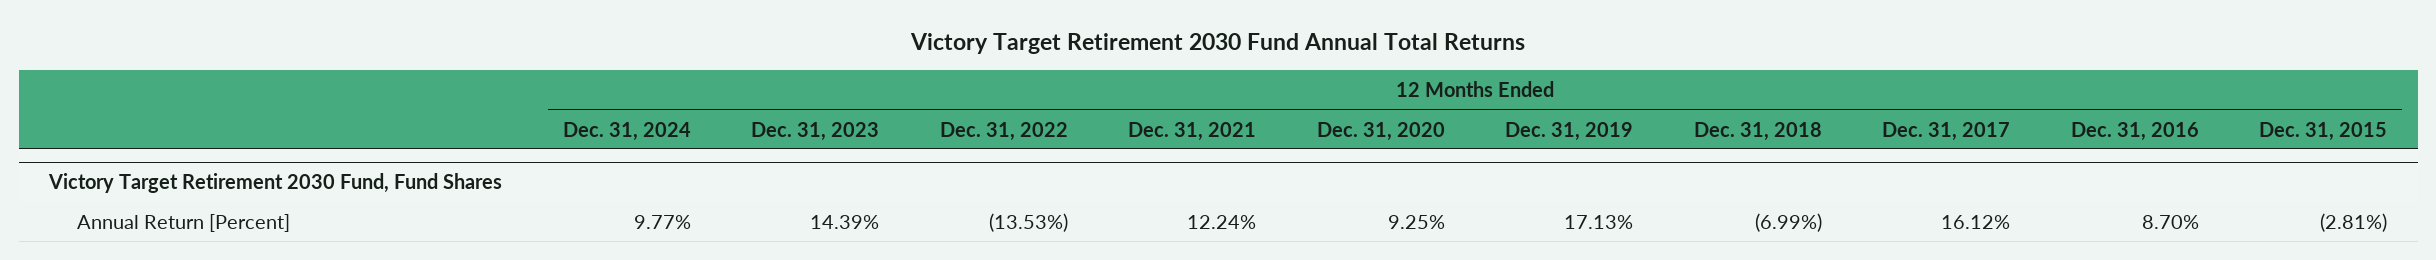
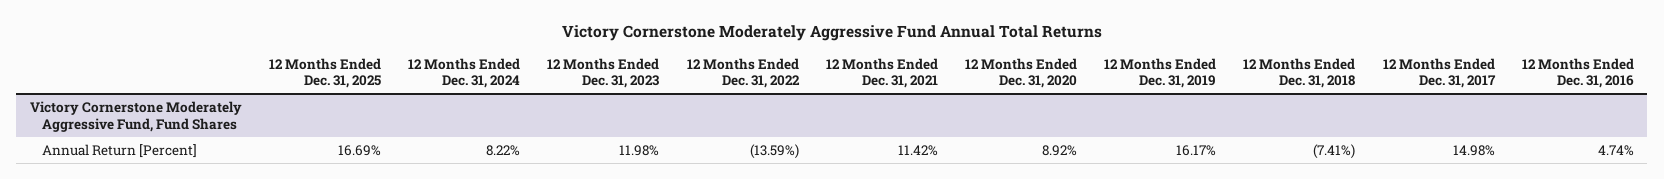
[910,33,1526,55] Victory Target Retirement 2030 Fund Annual Total Returns -> [561,25,1102,42] Victory Cornerstone Moderately Aggressive Fund Annual Total Returns
[2259,121,2388,141] Dec. 31, 2015 -> none
none -> [269,57,382,89] 12 Months Ended Dec. 31, 2025
[48,173,503,194] Victory Target Retirement 2030 Fund, Fund Shares -> none
none -> [29,100,242,132] Victory Cornerstone Moderately Aggressive Fund, Fund Shares
[633,214,691,229] 9.77% -> [486,144,521,156] 8.22%
[810,214,880,229] 14.39% -> [619,144,660,156] 11.98%
[988,212,1068,232] (13.53%) -> [749,143,799,159] (13.59%)
[1187,214,1257,229] 12.24% -> [897,144,938,156] 11.42%
[1387,214,1445,229] 9.25% -> [1042,144,1078,156] 8.92%
[1564,214,1634,229] 17.13% -> [1176,144,1217,156] 16.17%
[1754,212,1822,232] (6.99%) -> [1313,143,1356,159] (7.41%)
[1941,214,2011,229] 16.12% -> [1452,144,1495,156] 14.98%
[2141,214,2199,229] 8.70% -> [1597,144,1634,156] 4.74%

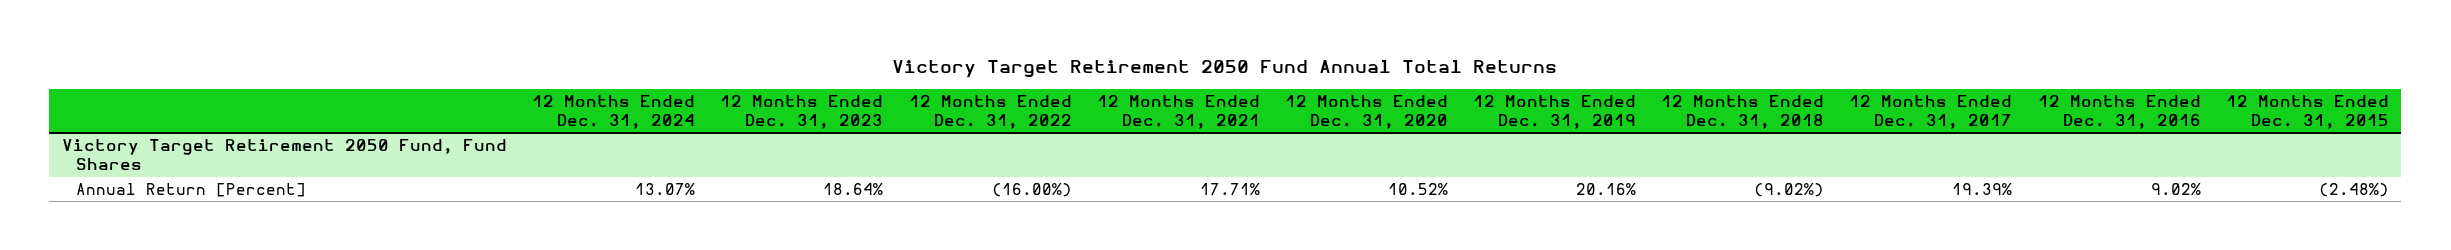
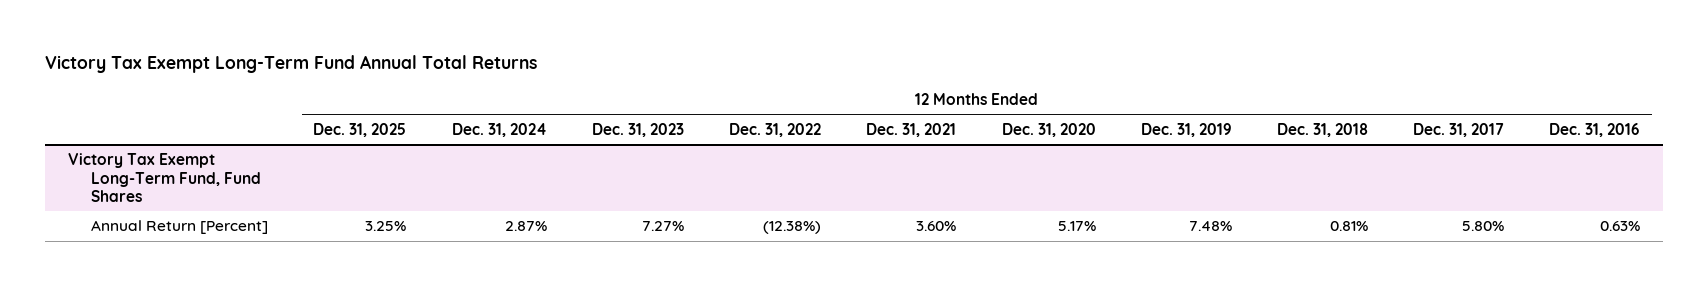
[892,60,1558,79] Victory Target Retirement 2050 Fund Annual Total Returns -> [44,54,537,73] Victory Tax Exempt Long-Term Fund Annual Total Returns
[2225,94,2389,130] 12 Months Ended Dec. 31, 2015 -> none
none -> [313,122,407,137] Dec. 31, 2025
[62,138,508,171] Victory Target Retirement 2050 Fund, Fund Shares -> none
none -> [67,153,262,202] Victory Tax Exempt Long-Term Fund, Fund Shares
[635,182,696,195] 13.07% -> [504,221,547,232] 2.87%
[823,182,884,195] 18.64% -> [641,221,684,232] 7.27%
[991,182,1072,197] (16.00%) -> [763,221,822,235] (12.38%)
[1199,182,1260,195] 17.71% -> [916,221,957,232] 3.60%
[1387,182,1448,195] 10.52% -> [1057,221,1096,232] 5.17%
[1576,182,1637,195] 20.16% -> [1188,221,1232,232] 7.48%
[1754,182,1825,197] (9.02%) -> [1329,221,1368,232] 0.81%
[1952,182,2013,195] 19.39% -> [1462,221,1505,232] 5.80%
[2150,182,2201,195] 9.02% -> [1600,221,1641,232] 0.63%

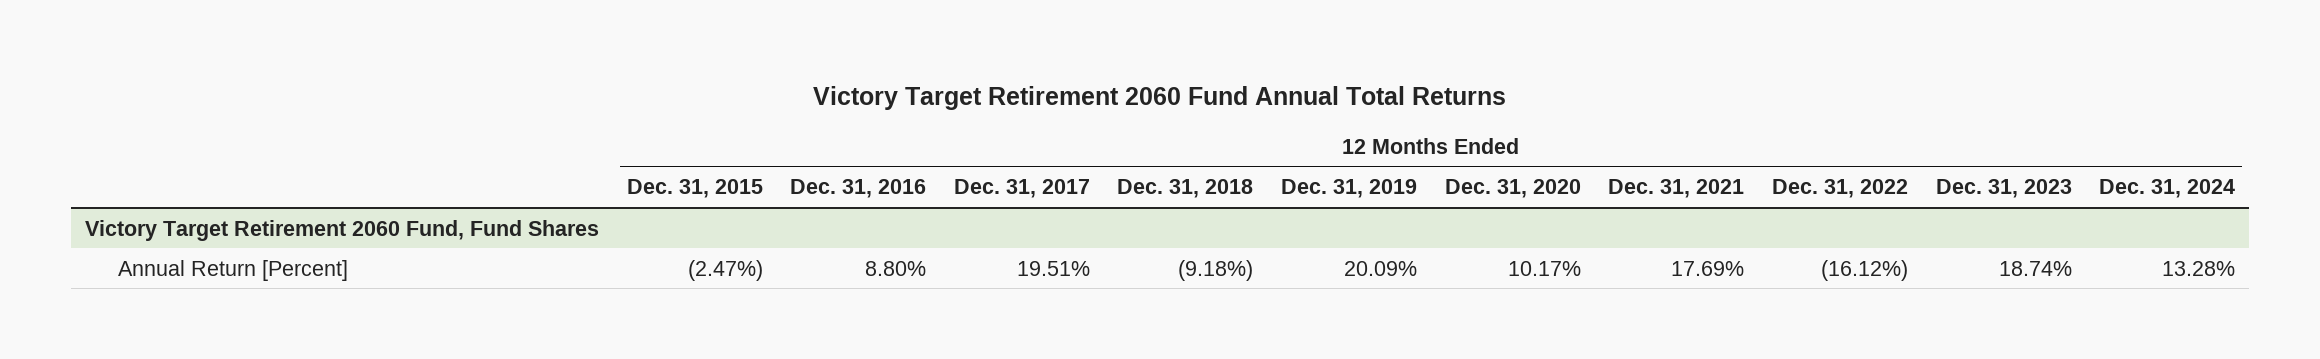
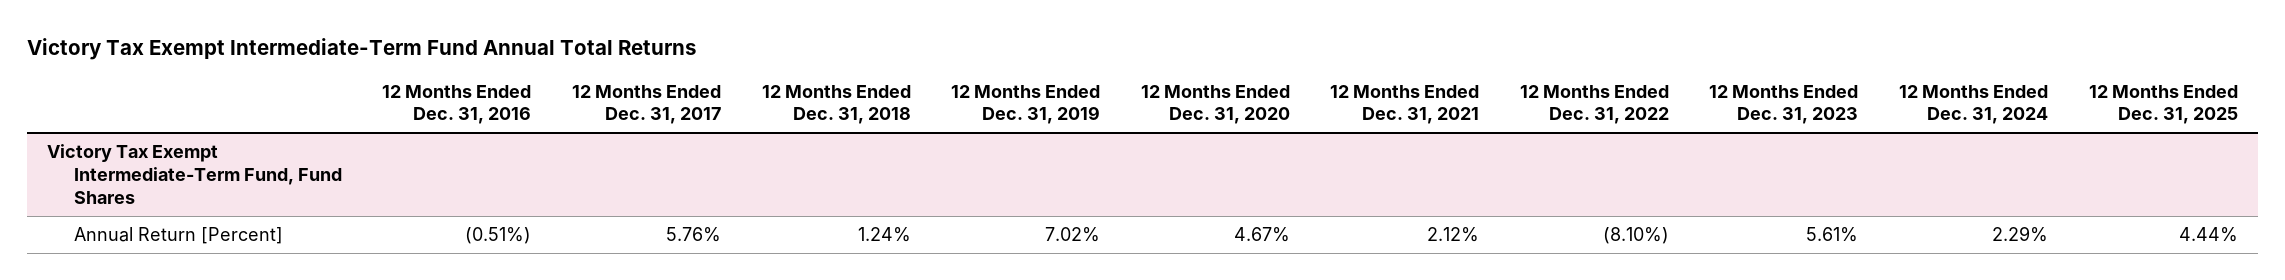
[813,85,1507,110] Victory Target Retirement 2060 Fund Annual Total Returns -> [26,37,696,60] Victory Tax Exempt Intermediate-Term Fund Annual Total Returns
[626,179,763,199] Dec. 31, 2015 -> none
none -> [2088,84,2238,125] 12 Months Ended Dec. 31, 2025
[84,219,599,241] Victory Target Retirement 2060 Fund, Fund Shares -> none
none -> [47,143,342,204] Victory Tax Exempt Intermediate-Term Fund, Fund Shares
[865,260,927,276] 8.80% -> [465,226,532,244] (0.51%)
[1016,260,1090,276] 19.51% -> [665,226,721,242] 5.76%
[1178,259,1254,281] (9.18%) -> [857,226,911,242] 1.24%
[1344,260,1418,276] 20.09% -> [1045,226,1101,242] 7.02%
[1507,260,1581,276] 10.17% -> [1233,226,1290,242] 4.67%
[1671,260,1745,276] 17.69% -> [1427,226,1480,242] 2.12%
[1821,259,1909,281] (16.12%) -> [1602,226,1669,244] (8.10%)
[1998,260,2072,276] 18.74% -> [1806,226,1859,242] 5.61%
[2162,260,2236,276] 13.28% -> [1991,225,2048,242] 2.29%

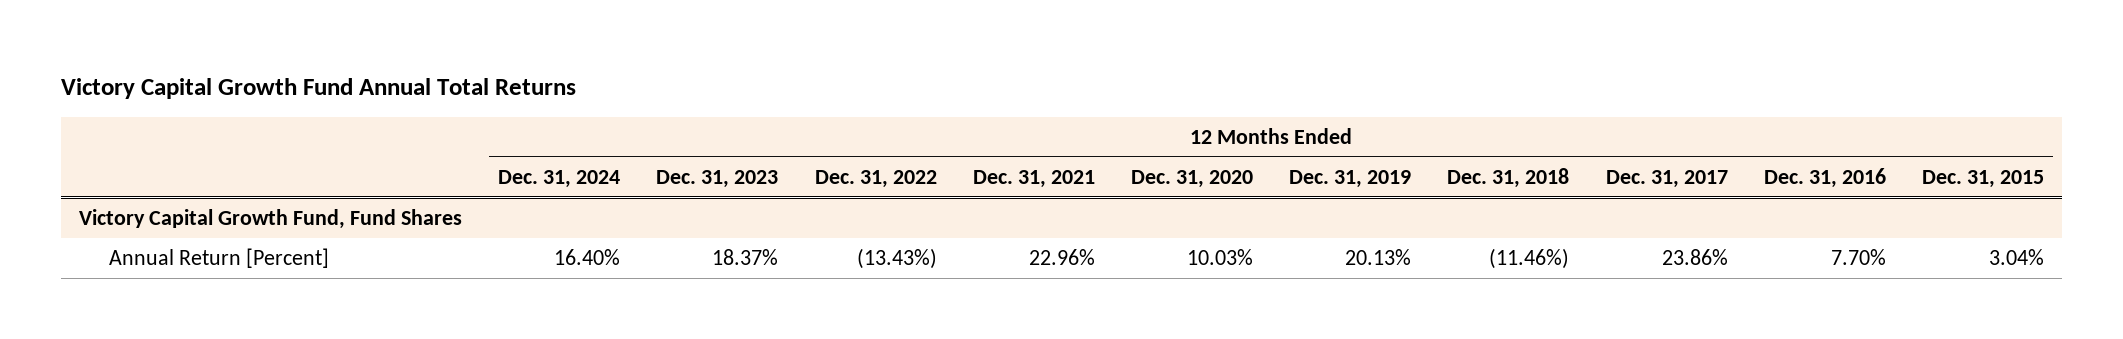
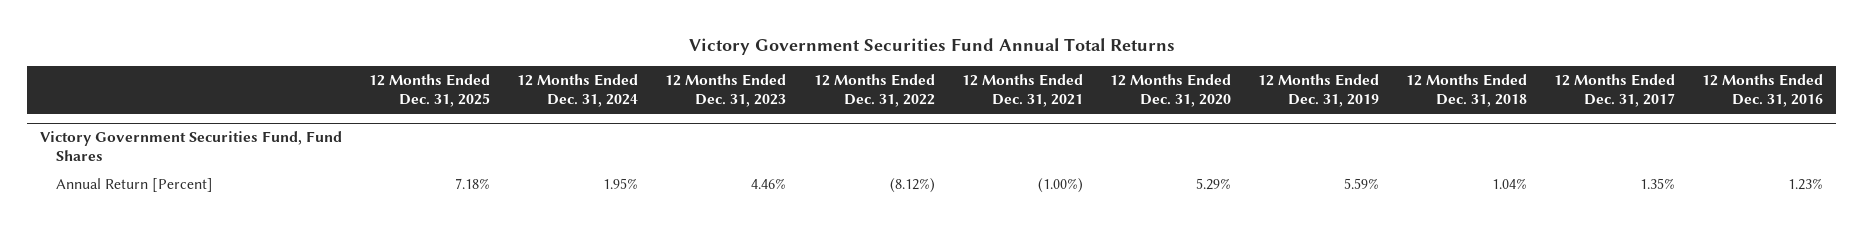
[61,78,577,100] Victory Capital Growth Fund Annual Total Returns -> [688,37,1175,55] Victory Government Securities Fund Annual Total Returns
[1921,170,2044,189] Dec. 31, 2015 -> none
none -> [369,74,491,108] 12 Months Ended Dec. 31, 2025
[79,209,463,230] Victory Capital Growth Fund, Fund Shares -> none
none -> [40,131,343,162] Victory Government Securities Fund, Fund Shares
[554,249,621,266] 16.40% -> [603,178,639,190] 1.95%
[712,249,779,266] 18.37% -> [751,178,787,190] 4.46%
[856,248,937,270] (13.43%) -> [889,178,935,194] (8.12%)
[1028,249,1095,266] 22.96% -> [1037,178,1083,194] (1.00%)
[1187,249,1254,266] 10.03% -> [1195,178,1231,191] 5.29%
[1345,249,1412,266] 20.13% -> [1343,178,1379,190] 5.59%
[1489,248,1570,270] (11.46%) -> [1491,178,1527,190] 1.04%
[1661,249,1728,266] 23.86% -> [1639,178,1675,190] 1.35%
[1830,249,1886,266] 7.70% -> [1787,178,1823,191] 1.23%

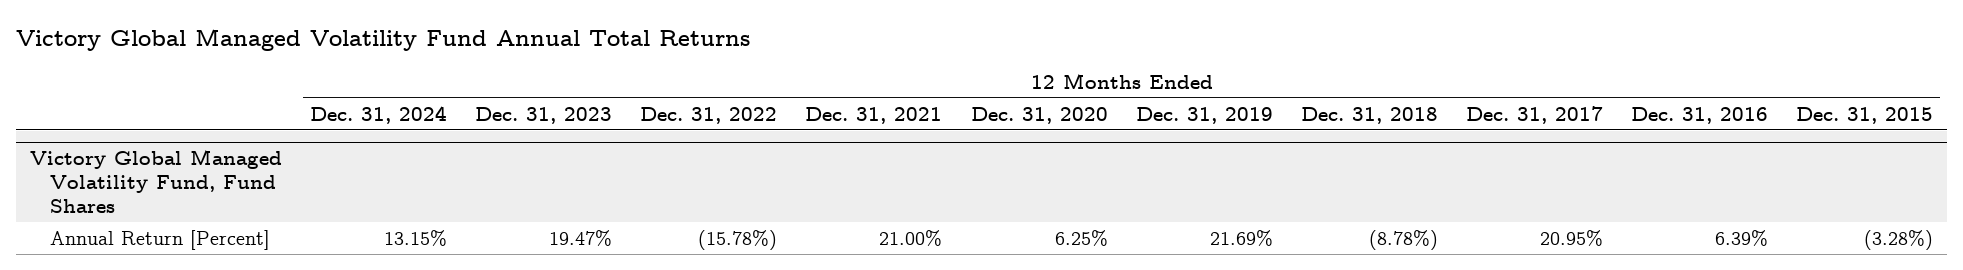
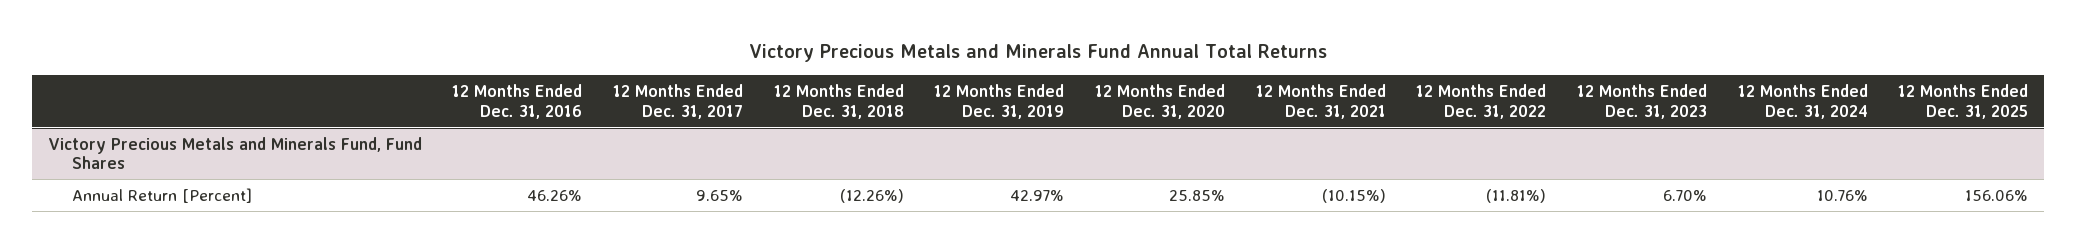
[15,29,750,52] Victory Global Managed Volatility Fund Annual Total Returns -> [749,44,1328,63] Victory Precious Metals and Minerals Fund Annual Total Returns
[1796,106,1934,124] Dec. 31, 2015 -> none
none -> [1898,84,2029,119] 12 Months Ended Dec. 31, 2025
[29,149,282,213] Victory Global Managed Volatility Fund, Fund Shares -> none
none -> [47,136,422,170] Victory Precious Metals and Minerals Fund, Fund Shares
[384,229,448,246] 13.15% -> [1816,189,1868,201] 10.76%
[549,229,613,246] 19.47% -> [1663,189,1708,201] 6.70%
[698,229,778,250] (15.78%) -> [1486,188,1547,203] (11.81%)
[879,229,943,246] 21.00% -> [1321,188,1386,203] (10.15%)
[1054,229,1108,246] 6.25% -> [1169,189,1226,201] 25.85%
[1209,229,1273,246] 21.69% -> [1010,189,1065,201] 42.97%
[1368,229,1438,250] (8.78%) -> [839,188,904,203] (12.26%)
[1539,229,1603,246] 20.95% -> [695,189,743,201] 9.65%
[1715,229,1769,246] 6.39% -> [527,189,583,201] 46.26%

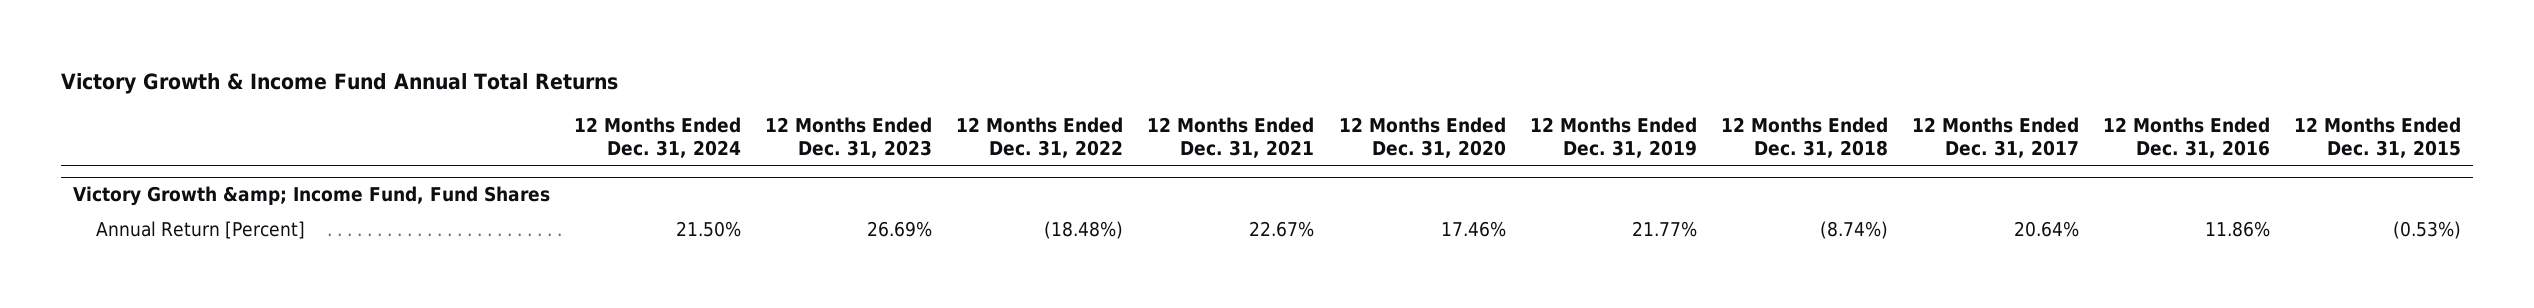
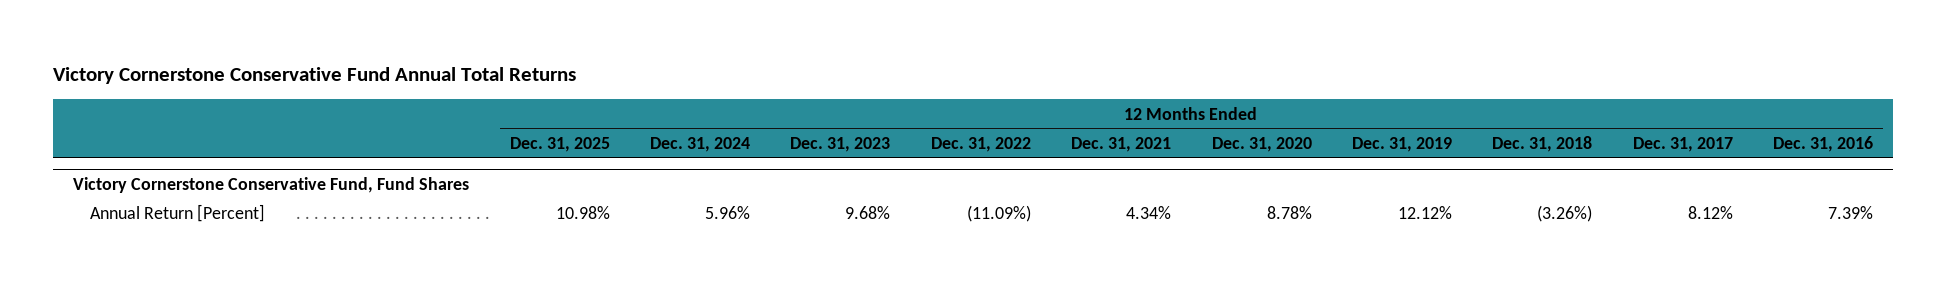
[60,73,618,95] Victory Growth & Income Fund Annual Total Returns -> [53,67,577,85] Victory Cornerstone Conservative Fund Annual Total Returns
[2294,116,2462,158] 12 Months Ended Dec. 31, 2015 -> none
none -> [509,136,610,152] Dec. 31, 2025
[72,186,550,207] Victory Growth &amp; Income Fund, Fund Shares -> none
none -> [73,177,470,194] Victory Cornerstone Conservative Fund, Fund Shares
[676,220,742,237] 21.50% -> [705,206,751,220] 5.96%
[867,220,933,237] 26.69% -> [845,206,891,220] 9.68%
[1044,220,1124,239] (18.48%) -> [966,205,1031,223] (11.09%)
[1249,220,1315,237] 22.67% -> [1126,206,1172,220] 4.34%
[1440,220,1506,237] 17.46% -> [1266,206,1312,220] 8.78%
[1631,220,1697,237] 21.77% -> [1397,206,1452,220] 12.12%
[1819,220,1888,239] (8.74%) -> [1537,205,1593,223] (3.26%)
[2013,220,2079,237] 20.64% -> [1687,206,1733,220] 8.12%
[2205,220,2271,237] 11.86% -> [1827,206,1873,220] 7.39%

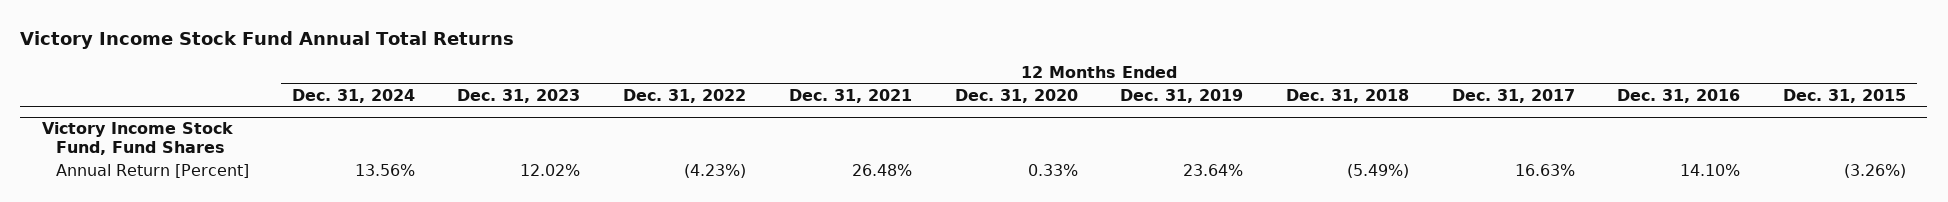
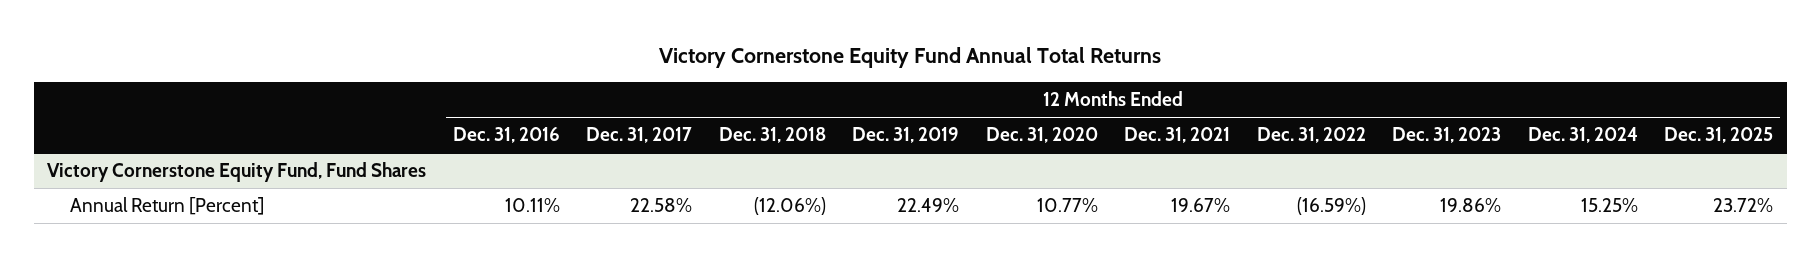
[20,30,515,49] Victory Income Stock Fund Annual Total Returns -> [659,47,1162,69] Victory Cornerstone Equity Fund Annual Total Returns
[1783,88,1907,103] Dec. 31, 2015 -> none
none -> [1664,127,1774,144] Dec. 31, 2025
[41,122,233,155] Victory Income Stock Fund, Fund Shares -> none
none -> [47,162,427,183] Victory Cornerstone Equity Fund, Fund Shares
[354,164,415,177] 13.56% -> [1580,198,1638,213] 15.25%
[520,164,581,177] 12.02% -> [1440,198,1502,213] 19.86%
[684,164,747,179] (4.23%) -> [1296,197,1366,216] (16.59%)
[851,164,912,177] 26.48% -> [1171,198,1231,213] 19.67%
[1027,164,1078,177] 0.33% -> [1036,198,1098,213] 10.77%
[1183,164,1244,177] 23.64% -> [897,198,960,213] 22.49%
[1346,164,1409,179] (5.49%) -> [753,197,826,216] (12.06%)
[1514,164,1575,177] 16.63% -> [630,198,693,213] 22.58%
[1680,164,1741,177] 14.10% -> [504,198,560,213] 10.11%

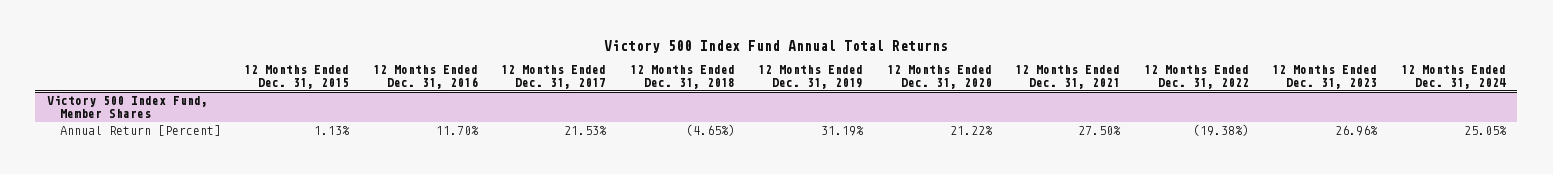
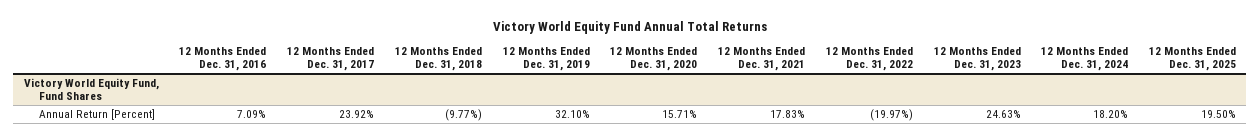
[604,39,949,53] Victory 500 Index Fund Annual Total Returns -> [492,20,767,34] Victory World Equity Fund Annual Total Returns
[244,65,350,90] 12 Months Ended Dec. 31, 2015 -> none
none -> [1149,47,1237,72] 12 Months Ended Dec. 31, 2025
[46,95,208,118] Victory 500 Index Fund, Member Shares -> none
none -> [23,78,159,101] Victory World Equity Fund, Fund Shares
[435,126,479,136] 11.70% -> [237,110,267,119] 7.09%
[564,126,608,136] 21.53% -> [339,110,375,119] 23.92%
[685,124,735,137] (4.65%) -> [444,109,482,122] (9.77%)
[821,126,865,137] 31.19% -> [554,110,590,119] 32.10%
[949,126,993,136] 21.22% -> [662,110,698,119] 15.71%
[1078,126,1122,136] 27.50% -> [770,110,806,119] 17.83%
[1192,124,1249,137] (19.38%) -> [869,109,913,122] (19.97%)
[1335,125,1379,137] 26.96% -> [985,110,1021,119] 24.63%
[1463,126,1507,136] 25.05% -> [1093,110,1129,119] 18.20%

